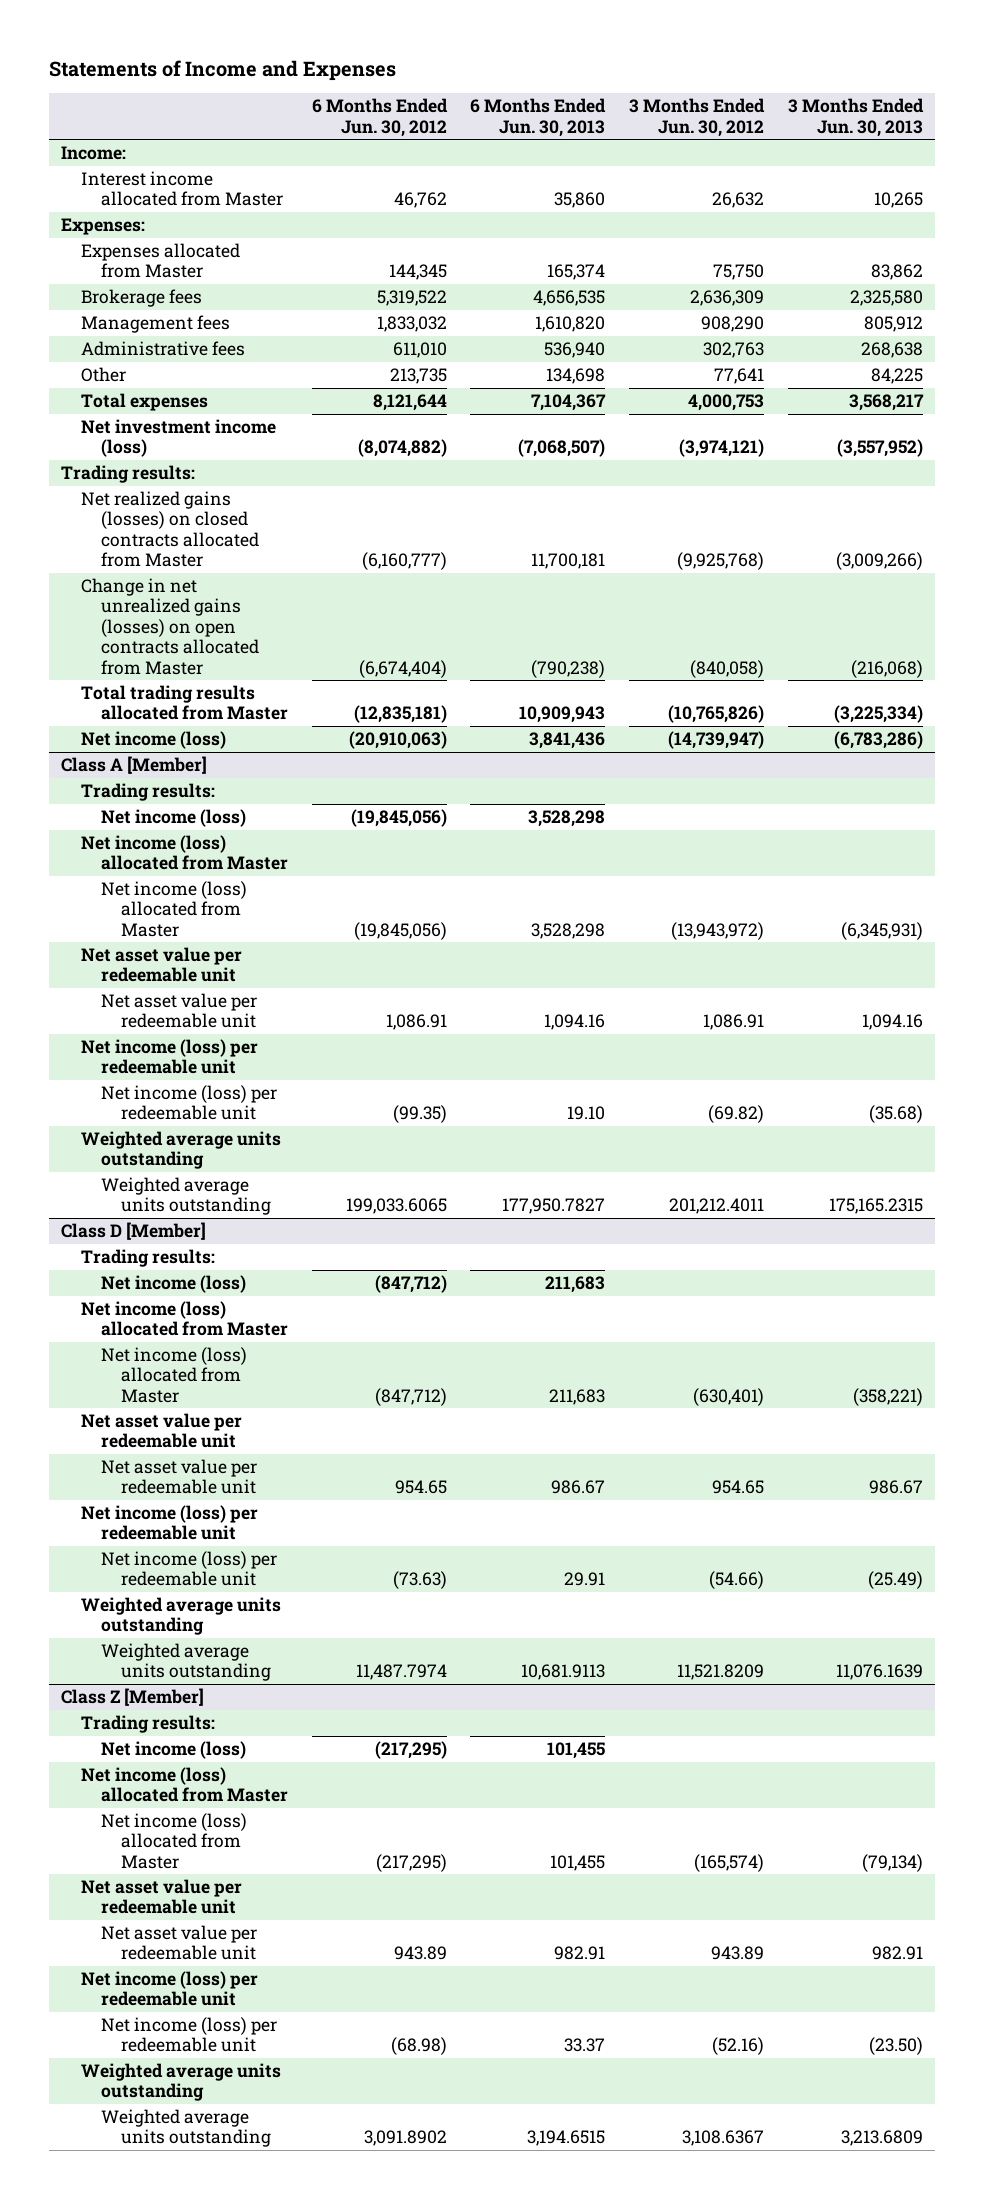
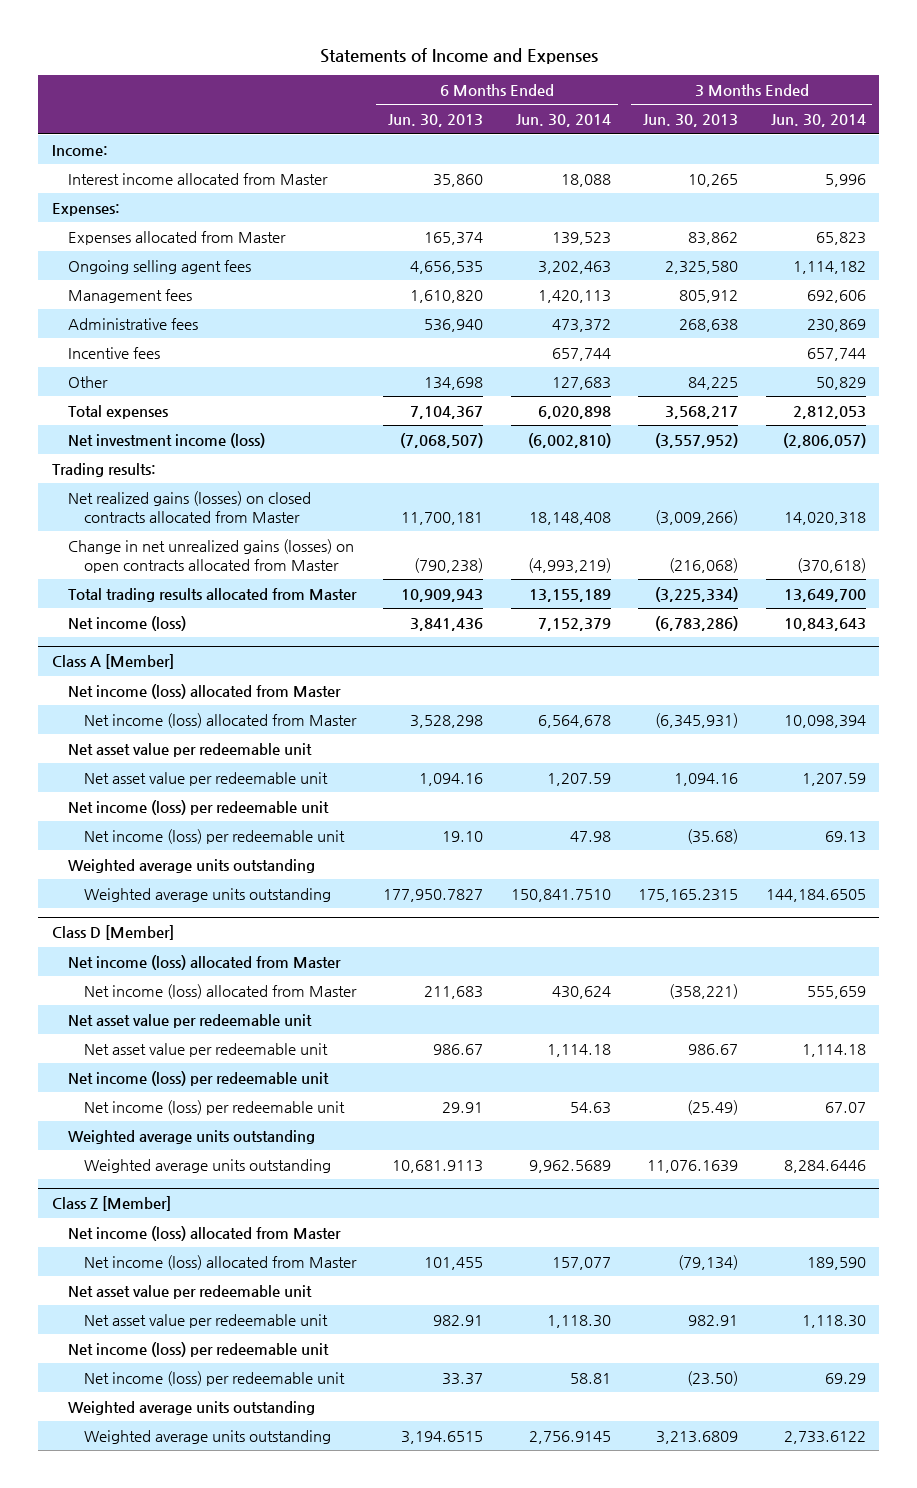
[311,98,448,137] 6 Months Ended Jun. 30, 2012 -> none
[629,98,766,137] 3 Months Ended Jun. 30, 2012 -> none
none -> [515,114,611,128] Jun. 30, 2014
none -> [770,114,866,128] Jun. 30, 2014
[80,289,202,308] Brokerage fees -> [67,259,251,274] Ongoing selling agent fees
none -> [67,346,160,359] Incentive fees
[80,783,215,802] Trading results: -> none
[100,809,246,828] Net income (loss) -> none
[80,1249,215,1268] Trading results: -> none
[100,1275,246,1294] Net income (loss) -> none
[80,1715,215,1734] Trading results: -> none
[100,1741,246,1760] Net income (loss) -> none

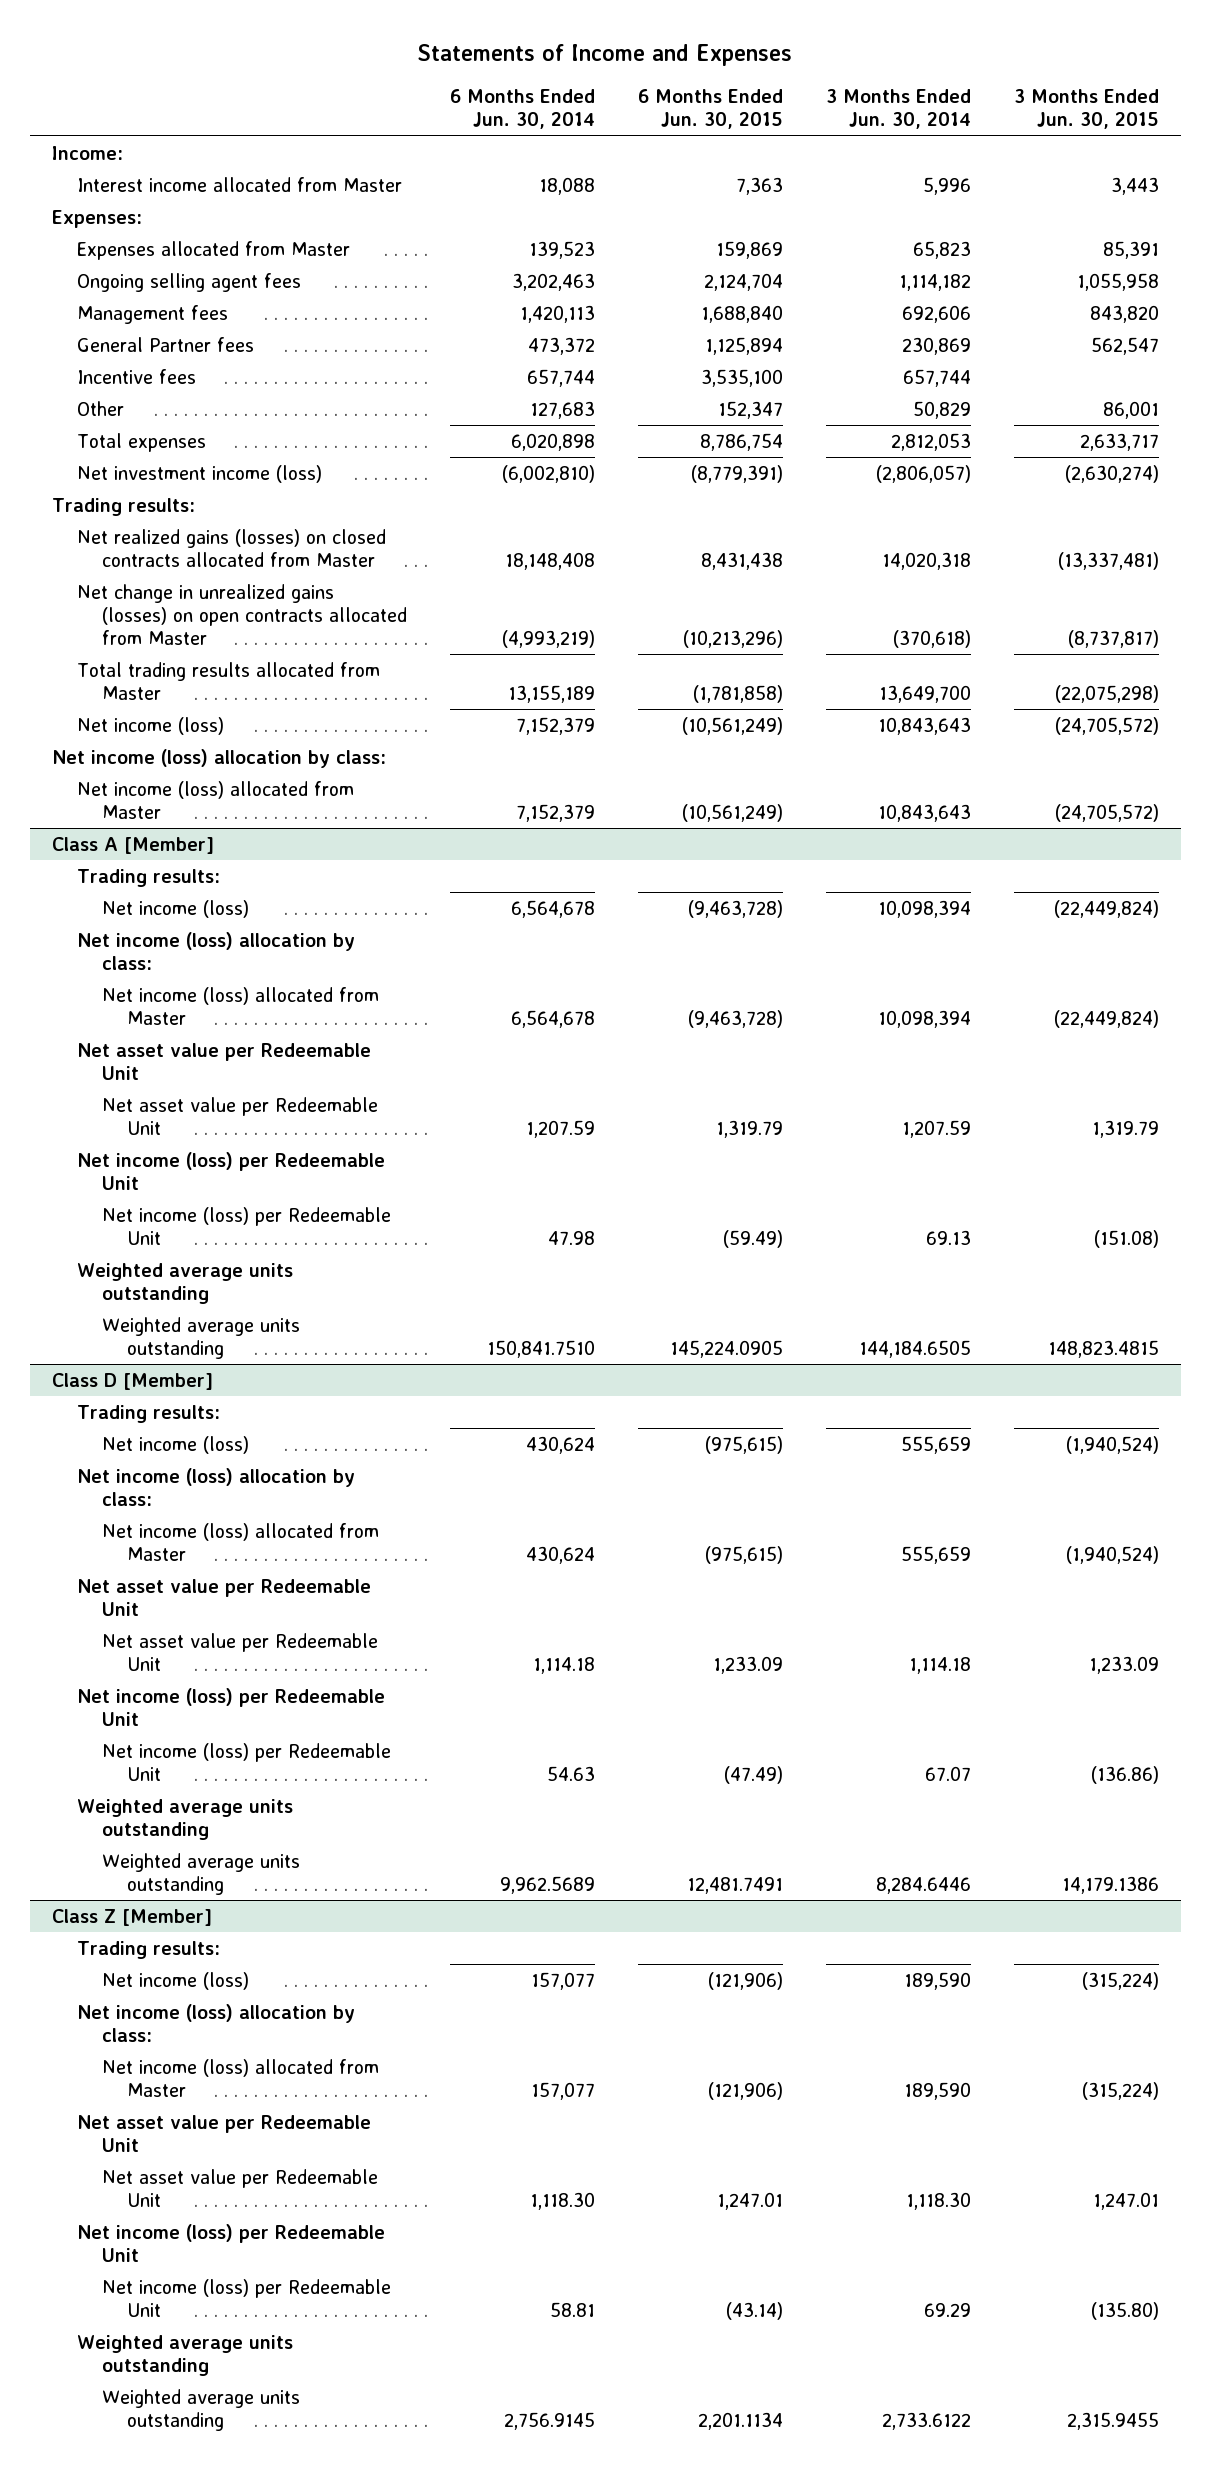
[388,114,484,128] Jun. 30, 2013 -> none
[643,114,739,128] Jun. 30, 2013 -> none
none -> [637,89,783,130] 6 Months Ended Jun. 30, 2015
none -> [1013,89,1159,130] 3 Months Ended Jun. 30, 2015
[67,317,198,330] Administrative fees -> [76,336,254,352] General Partner fees
[67,538,354,573] Change in net unrealized gains (losses) on open contracts allocated from Master -> [76,583,407,646] Net change in unrealized gains (losses) on open contracts allocated from Master
none -> [51,748,386,768] Net income (loss) allocation by class:
none -> [76,780,354,819] Net income (loss) allocated from Master
none -> [76,868,220,887] Trading results:
none -> [101,899,249,918] Net income (loss)
[67,683,341,699] Net income (loss) allocated from Master -> [76,931,355,970] Net income (loss) allocation by class:
[67,742,312,757] Net asset value per redeemable unit -> [76,1042,371,1080] Net asset value per Redeemable Unit
[83,771,328,786] Net asset value per redeemable unit -> [101,1096,378,1135] Net asset value per Redeemable Unit
[67,799,329,815] Net income (loss) per redeemable unit -> [76,1151,385,1190] Net income (loss) per Redeemable Unit
[83,828,345,844] Net income (loss) per redeemable unit -> [101,1206,391,1245] Net income (loss) per Redeemable Unit
none -> [76,1404,220,1423] Trading results:
none -> [101,1435,249,1454] Net income (loss)
[67,954,341,970] Net income (loss) allocated from Master -> [76,1467,355,1506] Net income (loss) allocation by class:
[67,1013,312,1028] Net asset value per redeemable unit -> [76,1578,371,1616] Net asset value per Redeemable Unit
[83,1042,328,1057] Net asset value per redeemable unit -> [101,1632,378,1671] Net asset value per Redeemable Unit
[67,1070,329,1086] Net income (loss) per redeemable unit -> [76,1687,385,1726] Net income (loss) per Redeemable Unit
[83,1099,345,1115] Net income (loss) per redeemable unit -> [101,1742,391,1781] Net income (loss) per Redeemable Unit
none -> [76,1940,220,1959] Trading results:
none -> [101,1971,249,1990] Net income (loss)
[67,1225,341,1241] Net income (loss) allocated from Master -> [76,2003,355,2042] Net income (loss) allocation by class:
[67,1284,312,1299] Net asset value per redeemable unit -> [76,2114,371,2152] Net asset value per Redeemable Unit
[83,1313,328,1328] Net asset value per redeemable unit -> [101,2168,378,2207] Net asset value per Redeemable Unit
[67,1341,329,1357] Net income (loss) per redeemable unit -> [76,2223,385,2262] Net income (loss) per Redeemable Unit
[83,1370,345,1386] Net income (loss) per redeemable unit -> [101,2278,391,2317] Net income (loss) per Redeemable Unit

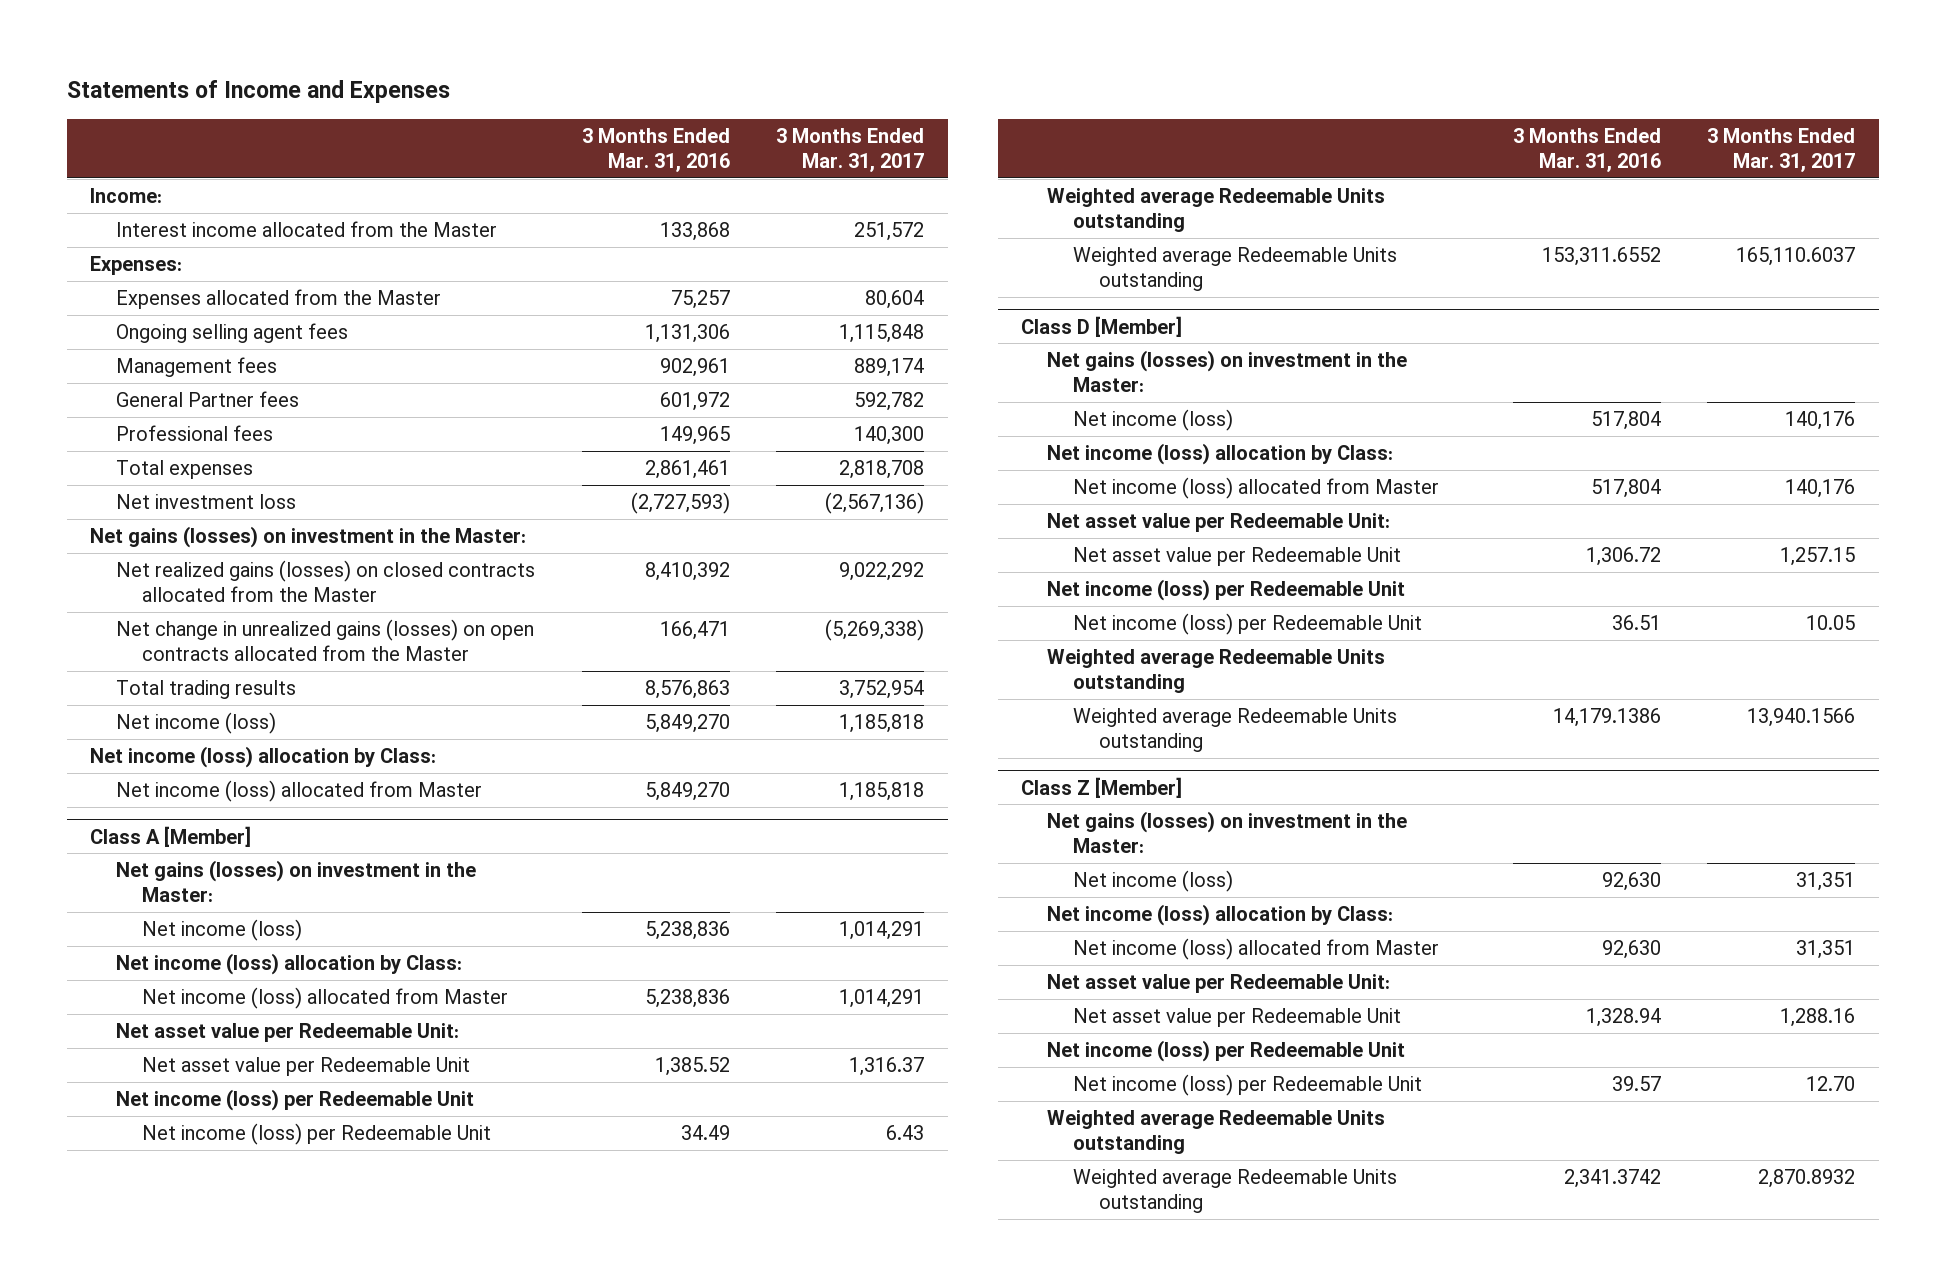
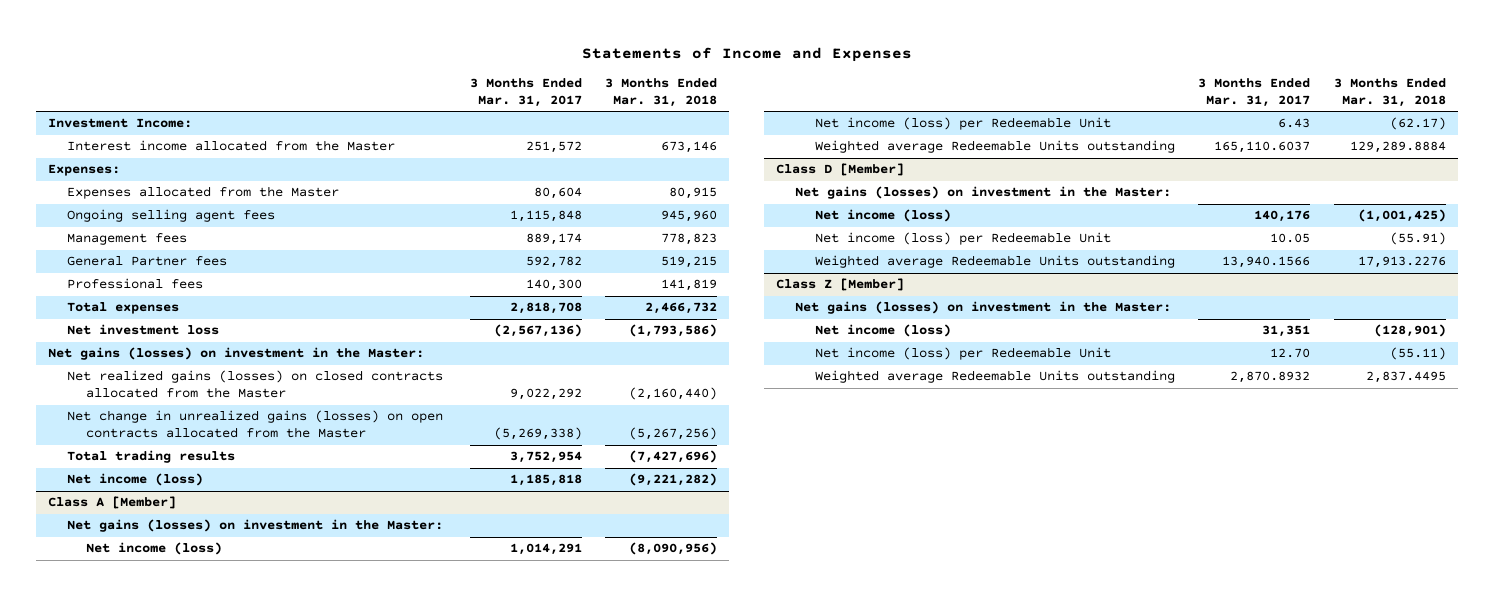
[581,127,730,172] 3 Months Ended Mar. 31, 2016 -> none
none -> [605,78,718,108] 3 Months Ended Mar. 31, 2018
[90,187,163,203] Income: -> [47,118,192,129] Investment Income:
[90,745,437,768] Net income (loss) allocation by Class: -> none
[116,779,483,802] Net income (loss) allocated from Master -> none
[116,952,463,975] Net income (loss) allocation by Class: -> none
[141,986,508,1009] Net income (loss) allocated from Master -> none
[116,1022,460,1042] Net asset value per Redeemable Unit: -> none
[141,1056,470,1076] Net asset value per Redeemable Unit -> none
[116,1088,475,1111] Net income (loss) per Redeemable Unit -> none
[1047,187,1386,233] Weighted average Redeemable Units outstanding -> none
[1047,442,1394,465] Net income (loss) allocation by Class: -> none
[1072,476,1439,499] Net income (loss) allocated from Master -> none
[1047,512,1391,532] Net asset value per Redeemable Unit: -> none
[1072,546,1401,566] Net asset value per Redeemable Unit -> none
[1047,578,1406,601] Net income (loss) per Redeemable Unit -> none
[1047,648,1386,694] Weighted average Redeemable Units outstanding -> none
[1047,903,1394,926] Net income (loss) allocation by Class: -> none
[1072,937,1439,960] Net income (loss) allocated from Master -> none
[1047,973,1391,993] Net asset value per Redeemable Unit: -> none
[1072,1007,1401,1027] Net asset value per Redeemable Unit -> none
[1047,1039,1406,1062] Net income (loss) per Redeemable Unit -> none
[1047,1109,1386,1155] Weighted average Redeemable Units outstanding -> none

